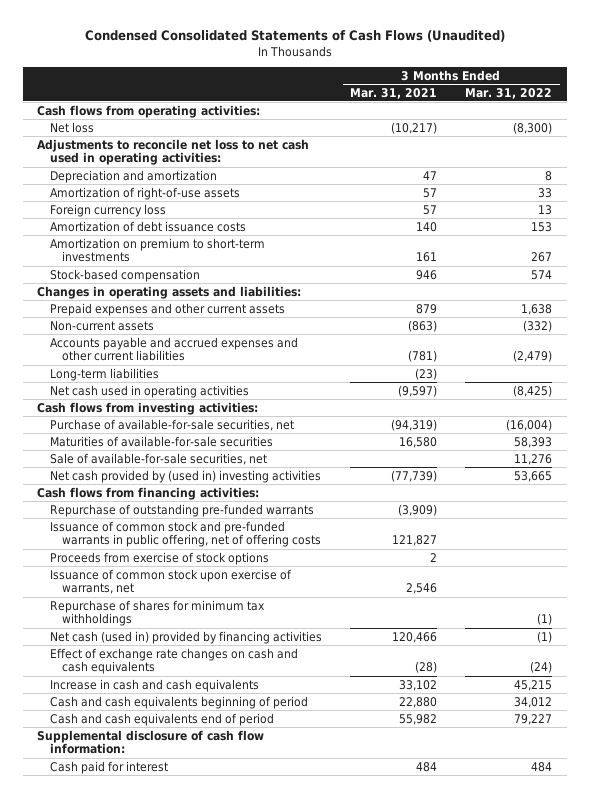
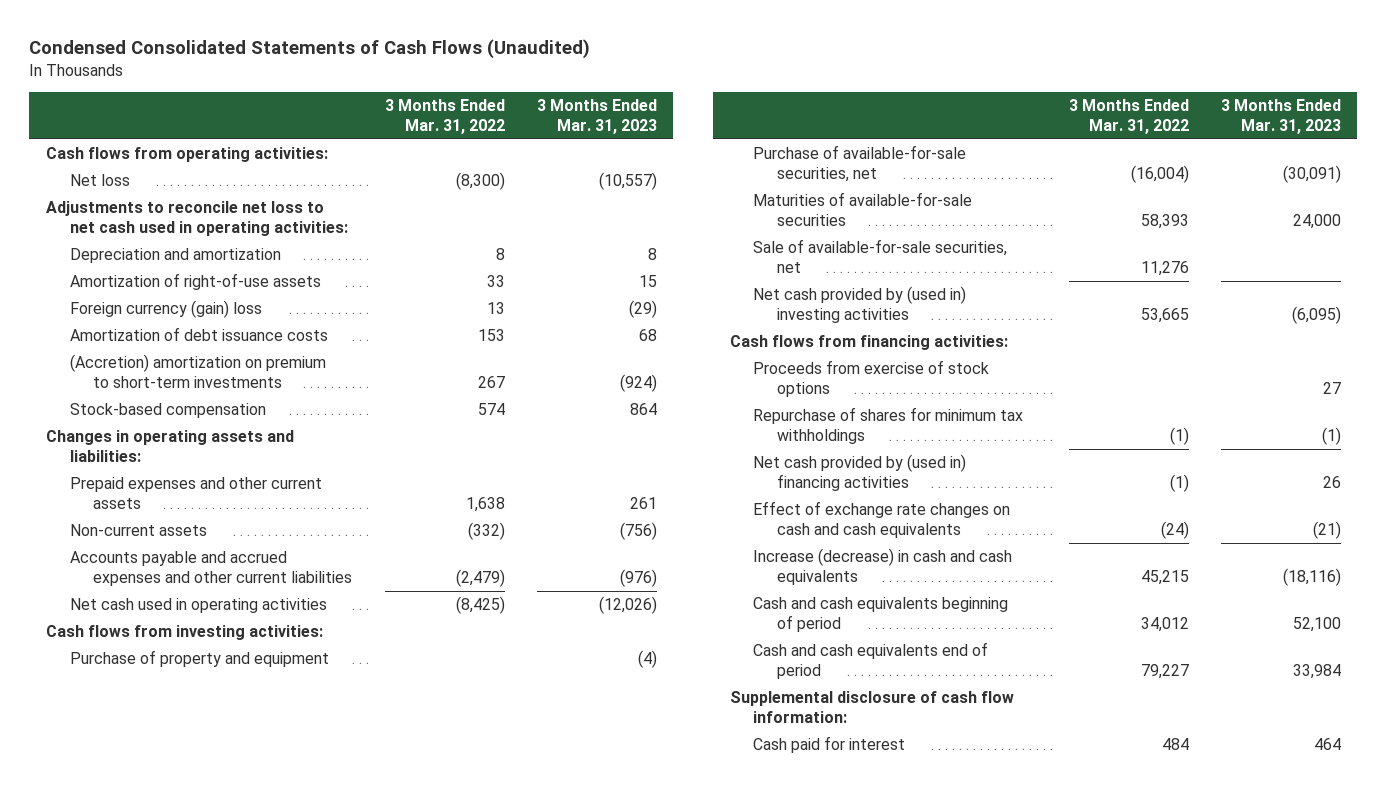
[349,87,437,99] Mar. 31, 2021 -> none
none -> [537,98,658,135] 3 Months Ended Mar. 31, 2023
[49,203,166,217] Foreign currency loss -> [69,300,262,319] Foreign currency (gain) loss
[49,237,265,263] Amortization on premium to short-term investments -> [69,354,326,389] (Accretion) amortization on premium to short-term investments
[49,367,159,381] Long-term liabilities -> none
none -> [69,650,329,668] Purchase of property and equipment
[49,503,314,517] Repurchase of outstanding pre-funded warrants -> none
[49,520,322,548] Issuance of common stock and pre-funded warrants in public offering, net of offering costs -> none
[49,568,292,595] Issuance of common stock upon exercise of warrants, net -> none
[49,630,322,644] Net cash (used in) provided by financing activities -> [753,454,967,492] Net cash provided by (used in) financing activities
[49,678,259,692] Increase in cash and cash equivalents -> [753,548,1013,586] Increase (decrease) in cash and cash equivalents

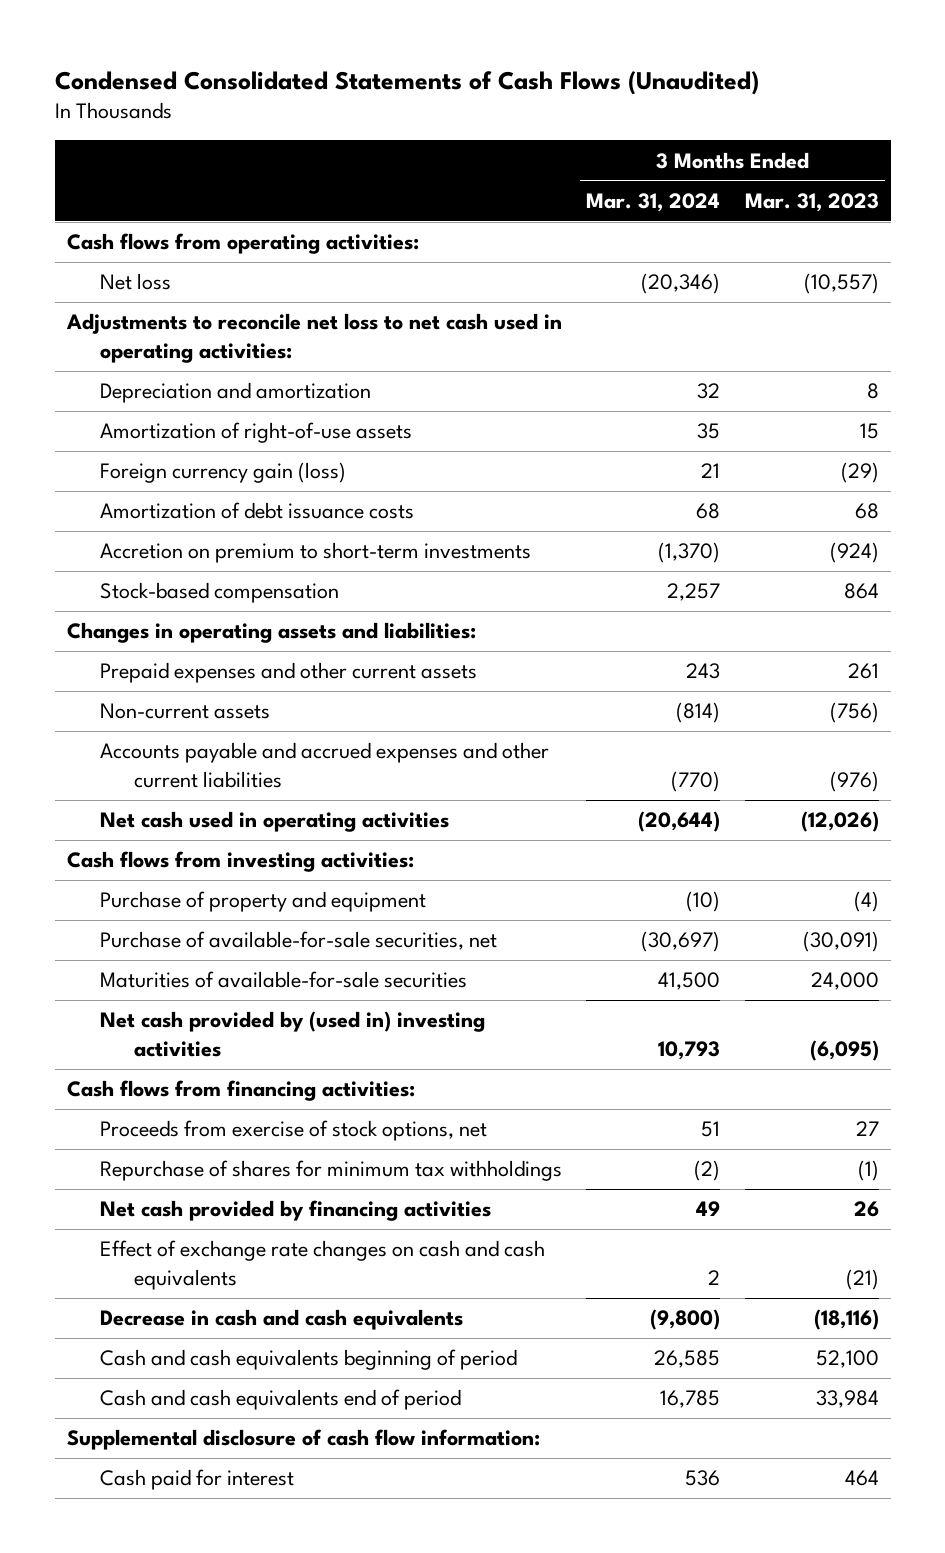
[384,98,505,135] 3 Months Ended Mar. 31, 2022 -> none
none -> [586,192,721,212] Mar. 31, 2024
[69,300,262,319] Foreign currency (gain) loss -> [100,462,347,484] Foreign currency gain (loss)
[69,354,326,389] (Accretion) amortization on premium to short-term investments -> [100,542,532,564] Accretion on premium to short-term investments
[753,239,1008,274] Sale of available-for-sale securities, net -> none
[753,360,990,398] Proceeds from exercise of stock options -> [100,1120,488,1142] Proceeds from exercise of stock options, net
[753,454,967,492] Net cash provided by (used in) financing activities -> [100,1200,492,1222] Net cash provided by financing activities
[753,548,1013,586] Increase (decrease) in cash and cash equivalents -> [100,1309,464,1331] Decrease in cash and cash equivalents

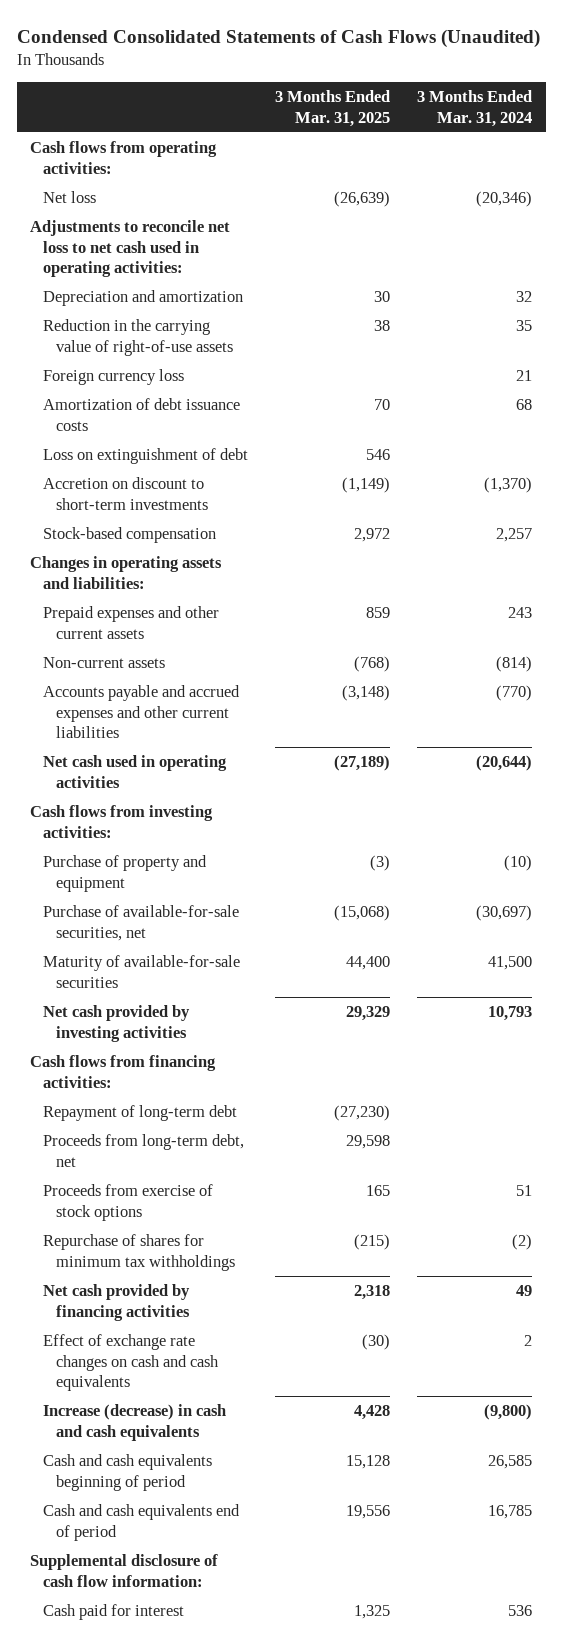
[744,192,879,212] Mar. 31, 2023 -> none
none -> [275,89,391,127] 3 Months Ended Mar. 31, 2025
[100,422,413,444] Amortization of right-of-use assets -> [42,319,233,356] Reduction in the carrying value of right-of-use assets
[100,462,347,484] Foreign currency gain (loss) -> [42,369,184,386] Foreign currency loss
none -> [42,448,248,465] Loss on extinguishment of debt
[100,542,532,564] Accretion on premium to short-term investments -> [42,477,208,510] Accretion on discount to short-term investments
[100,971,468,989] Maturities of available-for-sale securities -> [42,955,240,988] Maturity of available-for-sale securities
[100,1011,486,1057] Net cash provided by (used in) investing activities -> [42,1005,190,1042] Net cash provided by investing activities
none -> [42,1105,237,1122] Repayment of long-term debt
none -> [42,1134,244,1167] Proceeds from long-term debt, net
[100,1120,488,1142] Proceeds from exercise of stock options, net -> [42,1184,213,1221] Proceeds from exercise of stock options
[100,1309,464,1331] Decrease in cash and cash equivalents -> [42,1404,226,1441] Increase (decrease) in cash and cash equivalents

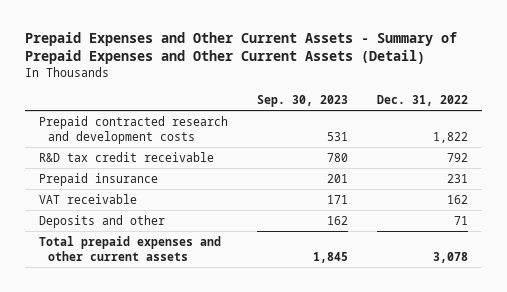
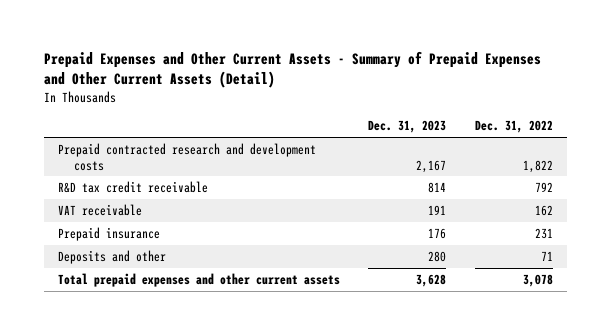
[257,94,349,107] Sep. 30, 2023 -> none
none -> [368,120,447,134] Dec. 31, 2023
[39,172,159,186] Prepaid insurance -> [58,226,161,241] Prepaid insurance

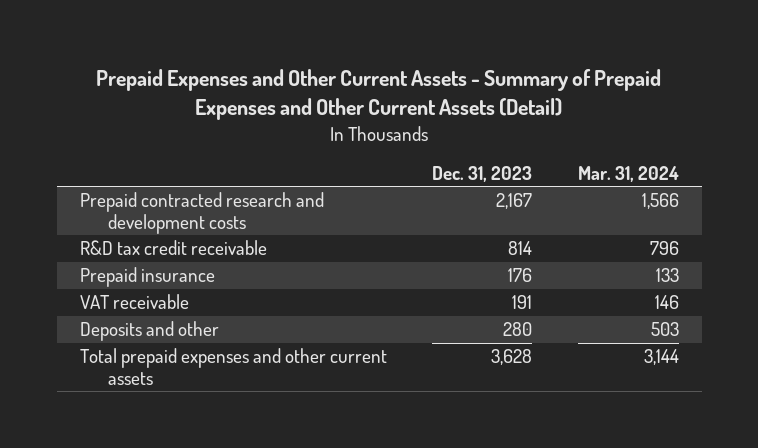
[474,120,553,134] Dec. 31, 2022 -> none
none -> [577,166,679,183] Mar. 31, 2024
[58,203,143,216] VAT receivable -> [79,294,189,310] VAT receivable

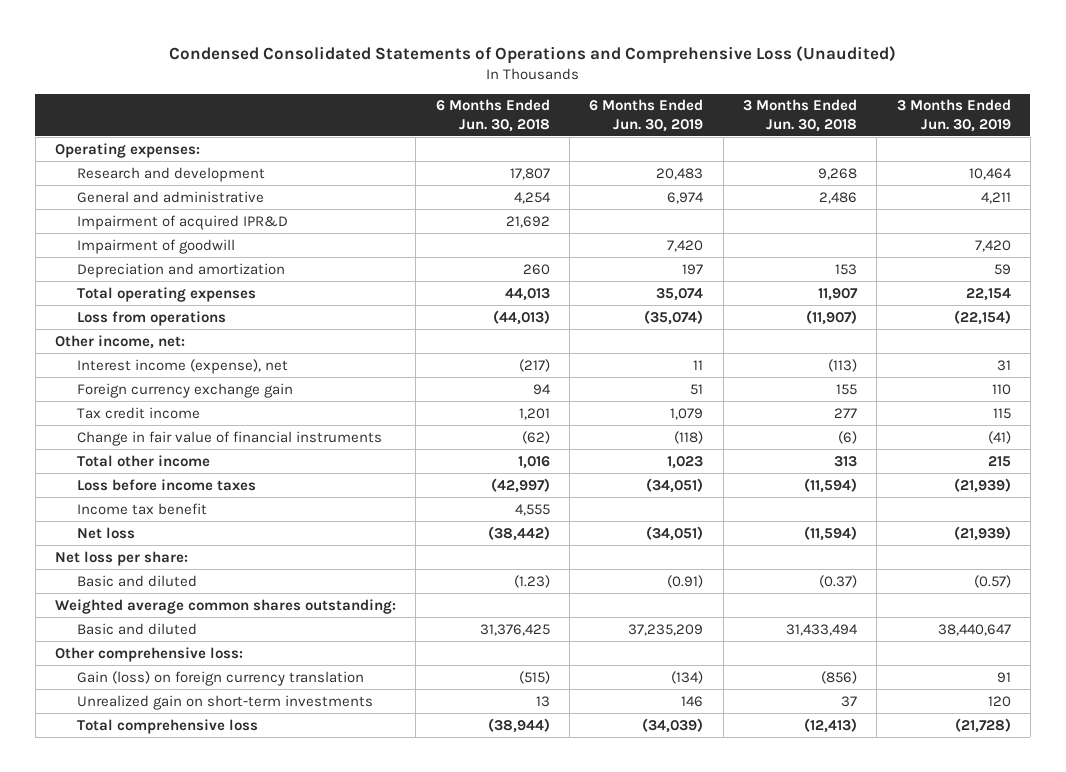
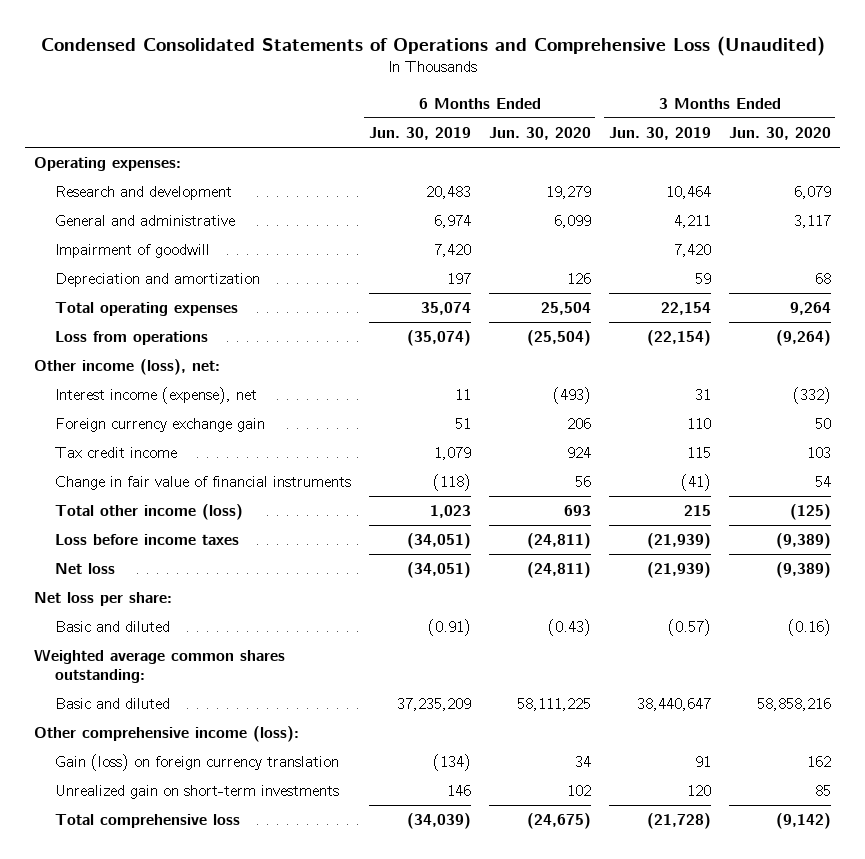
[435,99,550,132] 6 Months Ended Jun. 30, 2018 -> none
[742,99,857,132] 3 Months Ended Jun. 30, 2018 -> none
none -> [488,127,591,141] Jun. 30, 2020
none -> [728,127,831,141] Jun. 30, 2020
[77,214,289,230] Impairment of acquired IPR&D -> none
[55,334,186,349] Other income, net: -> [34,359,221,376] Other income (loss), net:
[77,454,211,467] Total other income -> [54,504,243,521] Total other income (loss)
[77,502,208,515] Income tax benefit -> none
[55,646,244,662] Other comprehensive loss: -> [34,726,300,743] Other comprehensive income (loss):

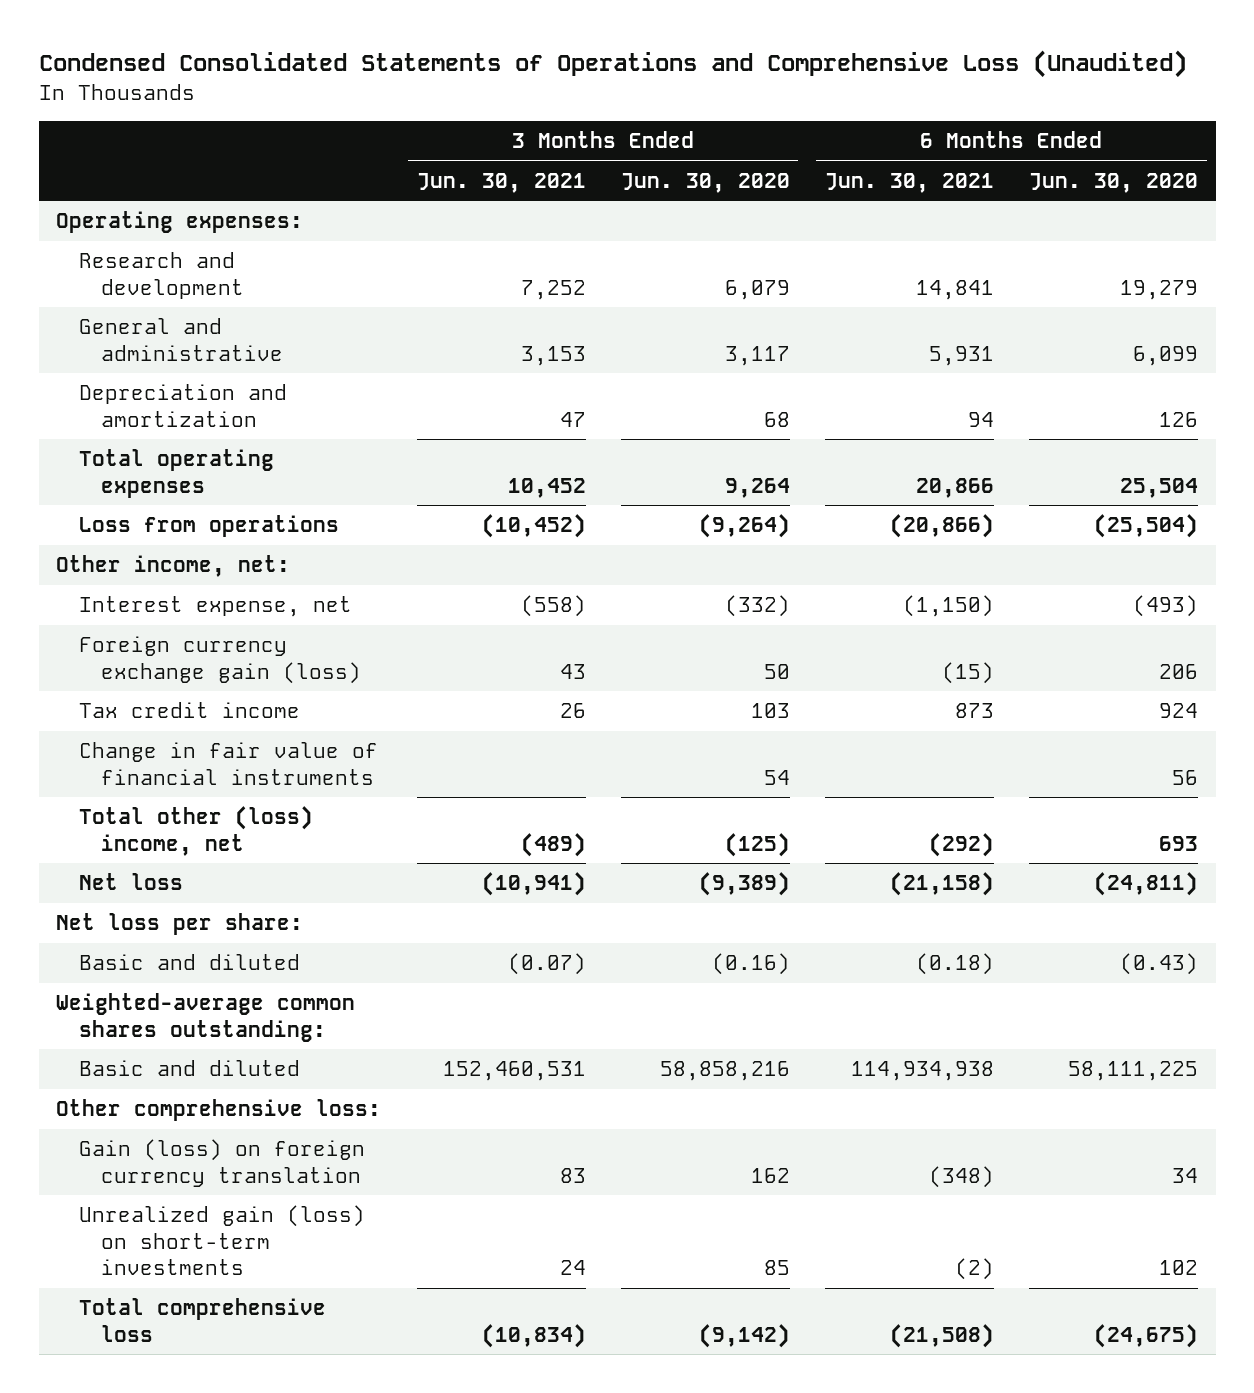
[368,127,471,141] Jun. 30, 2019 -> none
[608,127,711,141] Jun. 30, 2019 -> none
none -> [416,172,586,193] Jun. 30, 2021
none -> [824,172,994,193] Jun. 30, 2021
[54,244,210,259] Impairment of goodwill -> none
[34,359,221,376] Other income (loss), net: -> [56,555,291,578] Other income, net:
[54,387,257,405] Interest income (expense), net -> [78,596,352,618] Interest expense, net
[54,418,265,433] Foreign currency exchange gain -> [78,636,362,684] Foreign currency exchange gain (loss)
[54,534,239,546] Loss before income taxes -> none
[54,504,243,521] Total other income (loss) -> [78,806,313,856] Total other (loss) income, net
[34,649,286,683] Weighted average common shares outstanding: -> [56,993,356,1042] Weighted-average common shares outstanding:
[34,726,300,743] Other comprehensive income (loss): -> [56,1099,382,1122] Other comprehensive loss:
[54,785,339,800] Unrealized gain on short-term investments -> [78,1205,365,1276] Unrealized gain (loss) on short-term investments

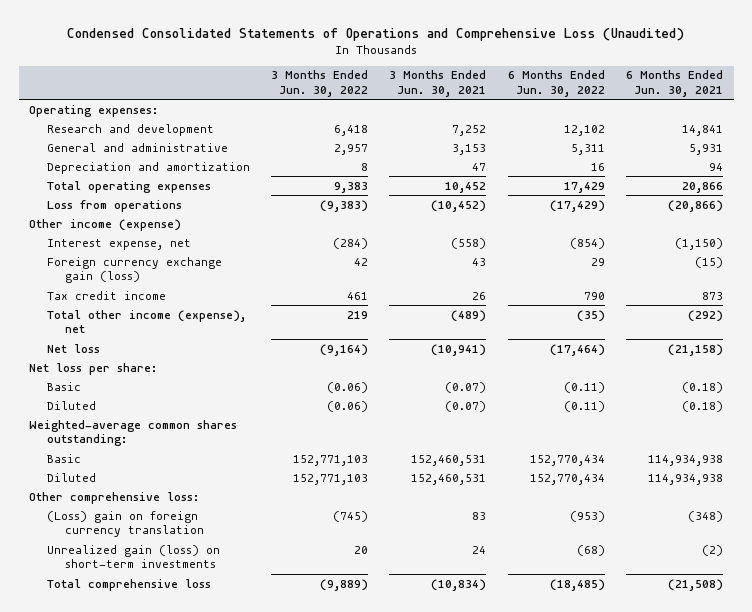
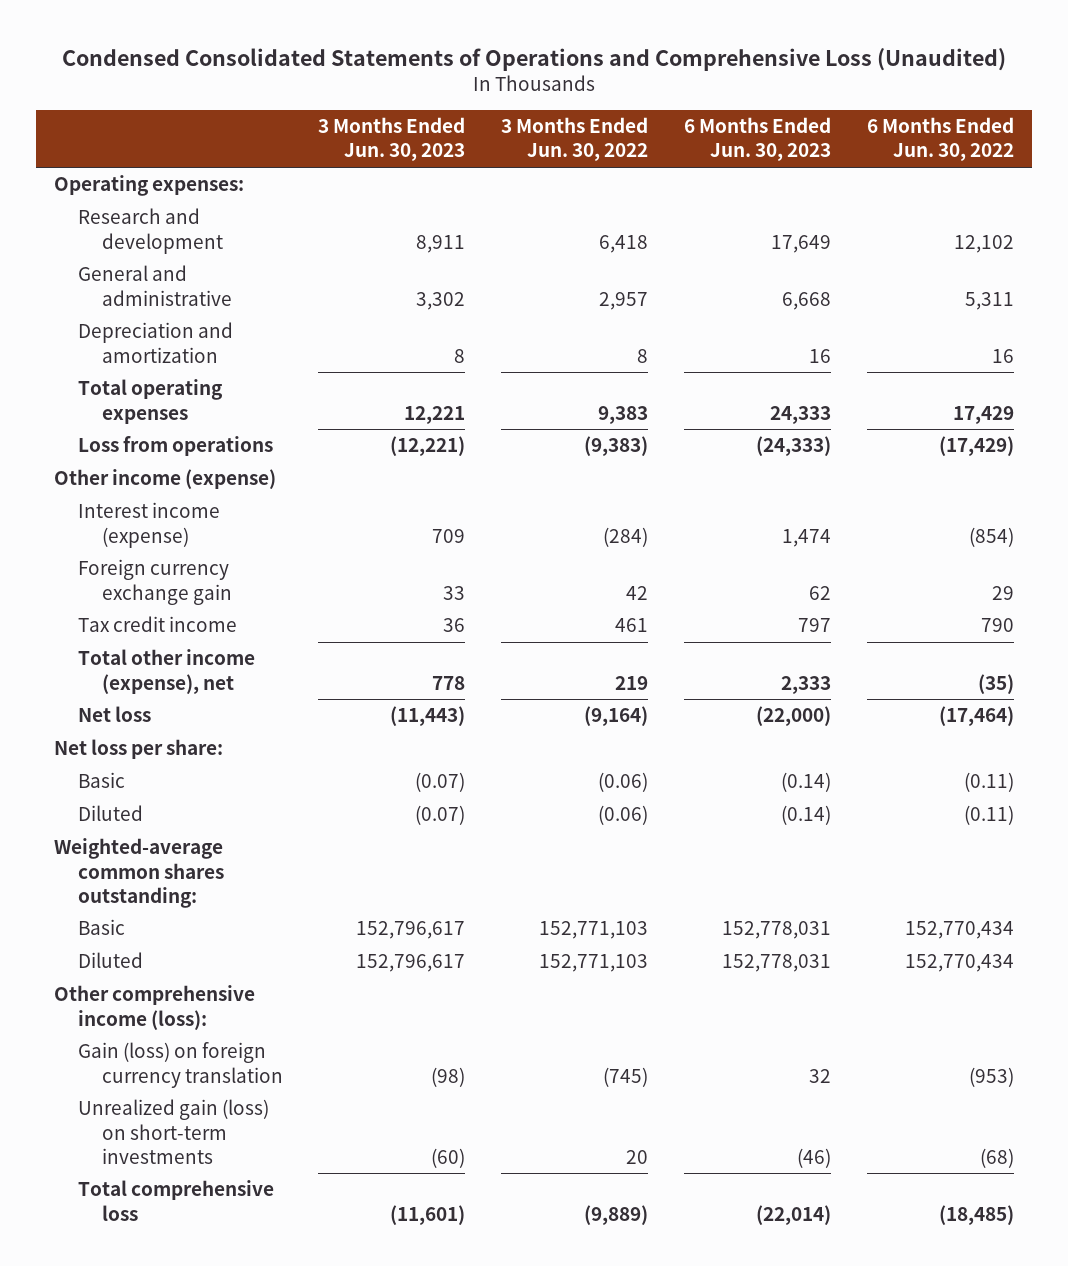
[389,70,487,98] 3 Months Ended Jun. 30, 2021 -> none
[625,70,723,98] 6 Months Ended Jun. 30, 2021 -> none
none -> [318,117,466,162] 3 Months Ended Jun. 30, 2023
none -> [684,117,832,162] 6 Months Ended Jun. 30, 2023
[47,238,192,250] Interest expense, net -> [77,502,220,548] Interest income (expense)
[47,256,223,284] Foreign currency exchange gain (loss) -> [77,559,232,605] Foreign currency exchange gain
[29,491,200,504] Other comprehensive loss: -> [54,985,256,1030] Other comprehensive income (loss):
[47,510,204,538] (Loss) gain on foreign currency translation -> [77,1042,283,1088] Gain (loss) on foreign currency translation

